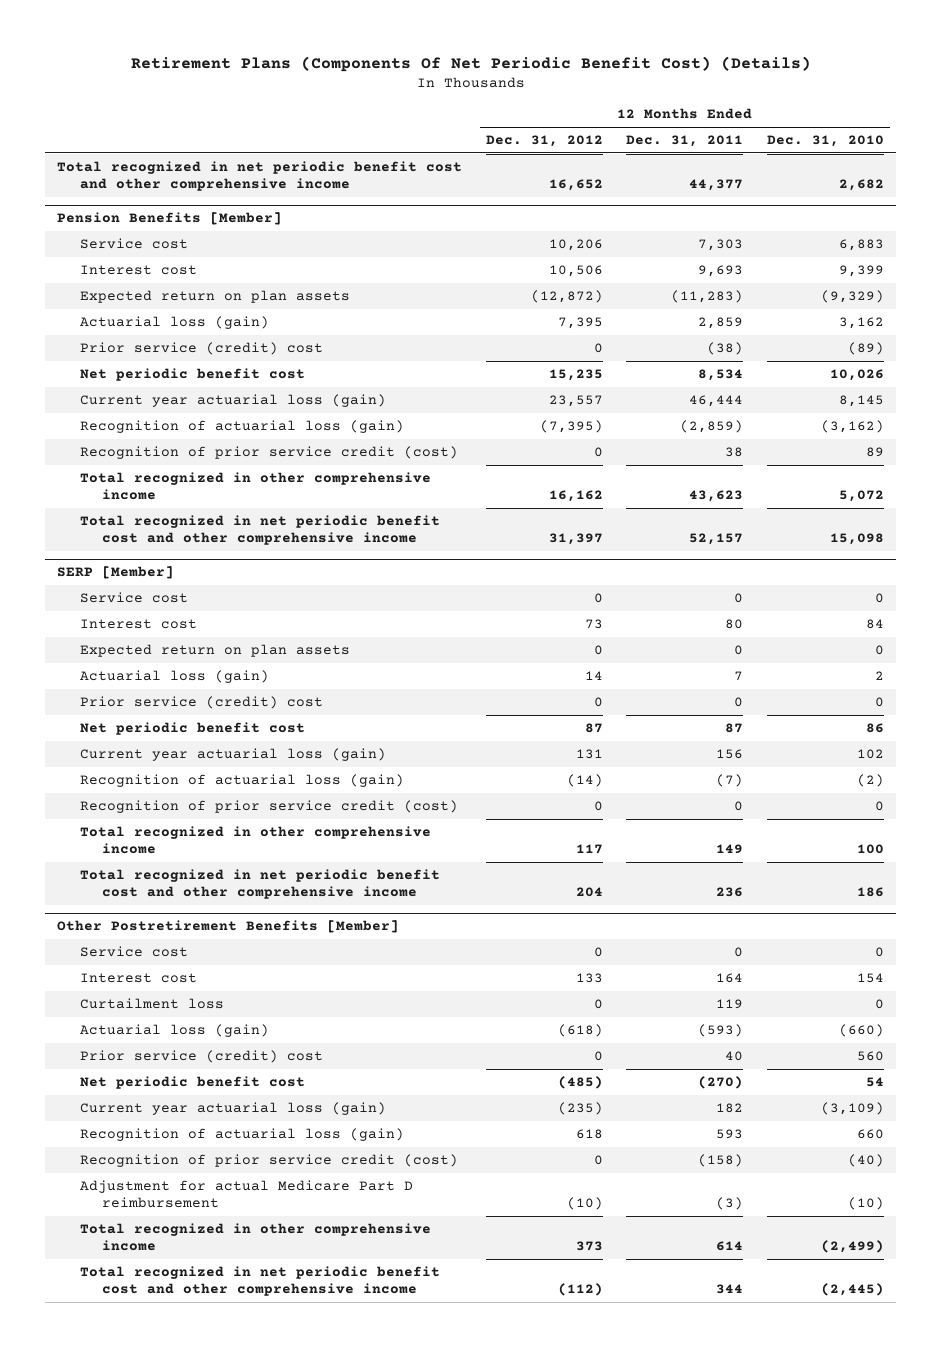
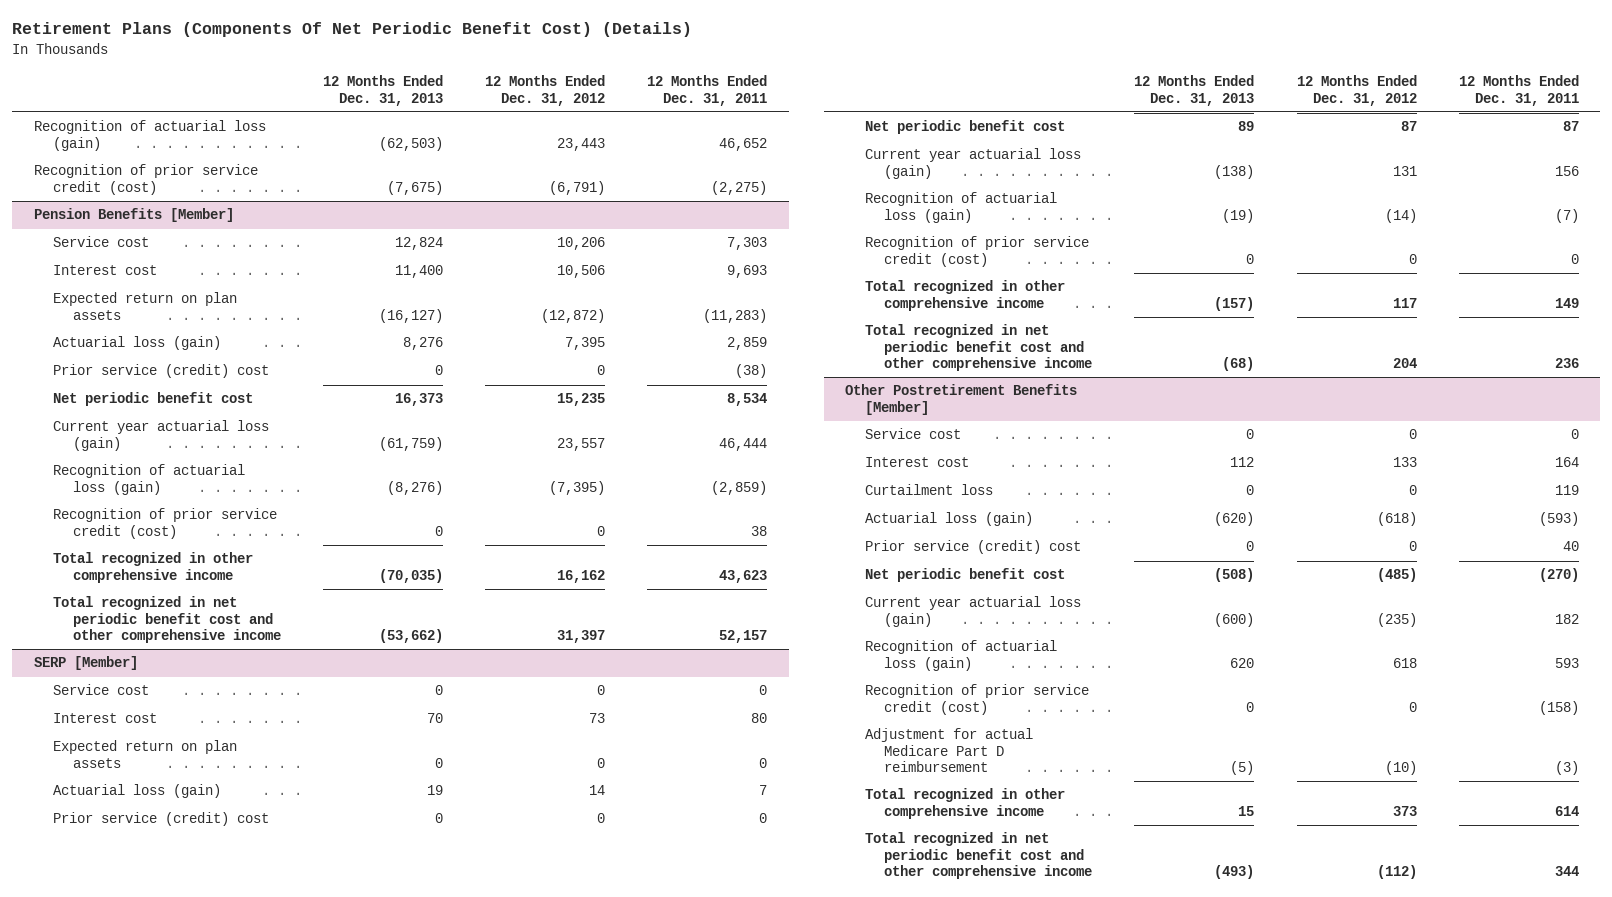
[767,135,885,148] Dec. 31, 2010 -> none
none -> [322,75,443,106] 12 Months Ended Dec. 31, 2013
[57,161,463,191] Total recognized in net periodic benefit cost and other comprehensive income -> none
none -> [33,120,266,151] Recognition of actuarial loss (gain)
none -> [33,164,258,195] Recognition of prior service credit (cost)

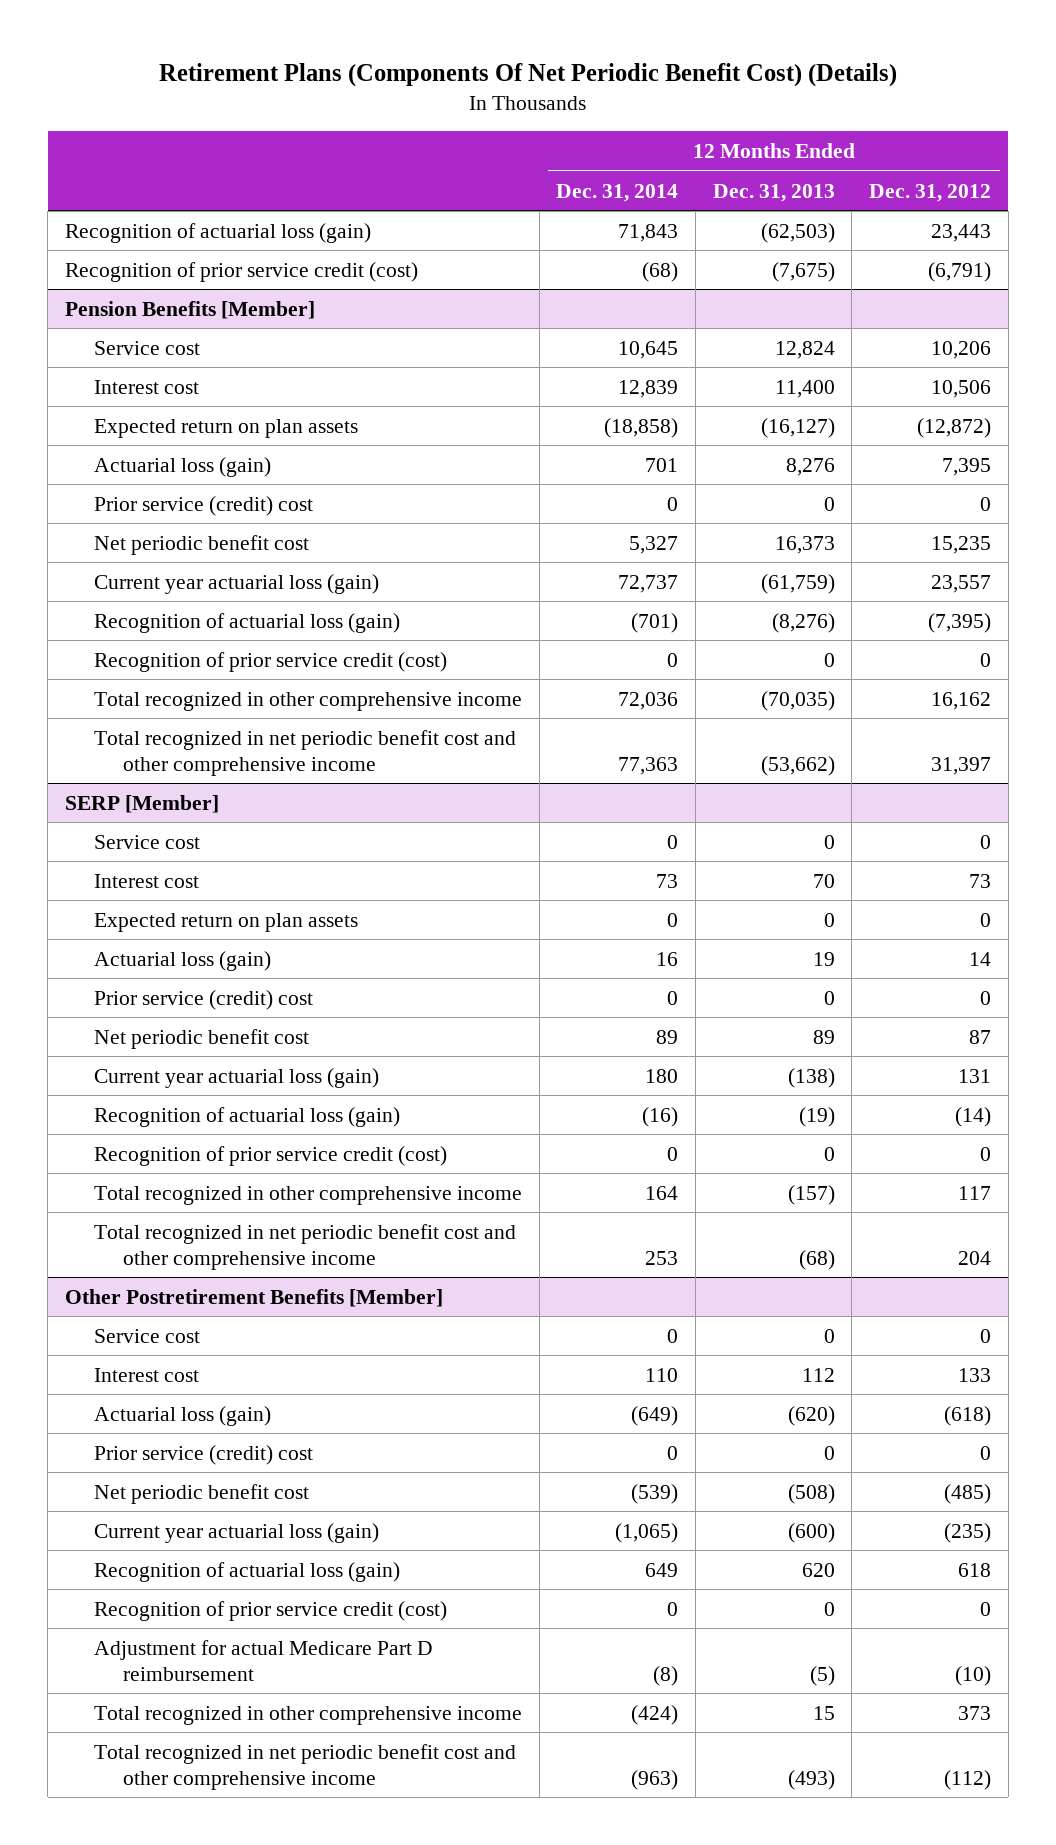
[647,75,768,106] 12 Months Ended Dec. 31, 2011 -> none
none -> [556,183,679,202] Dec. 31, 2014
[864,484,993,496] Curtailment loss -> none

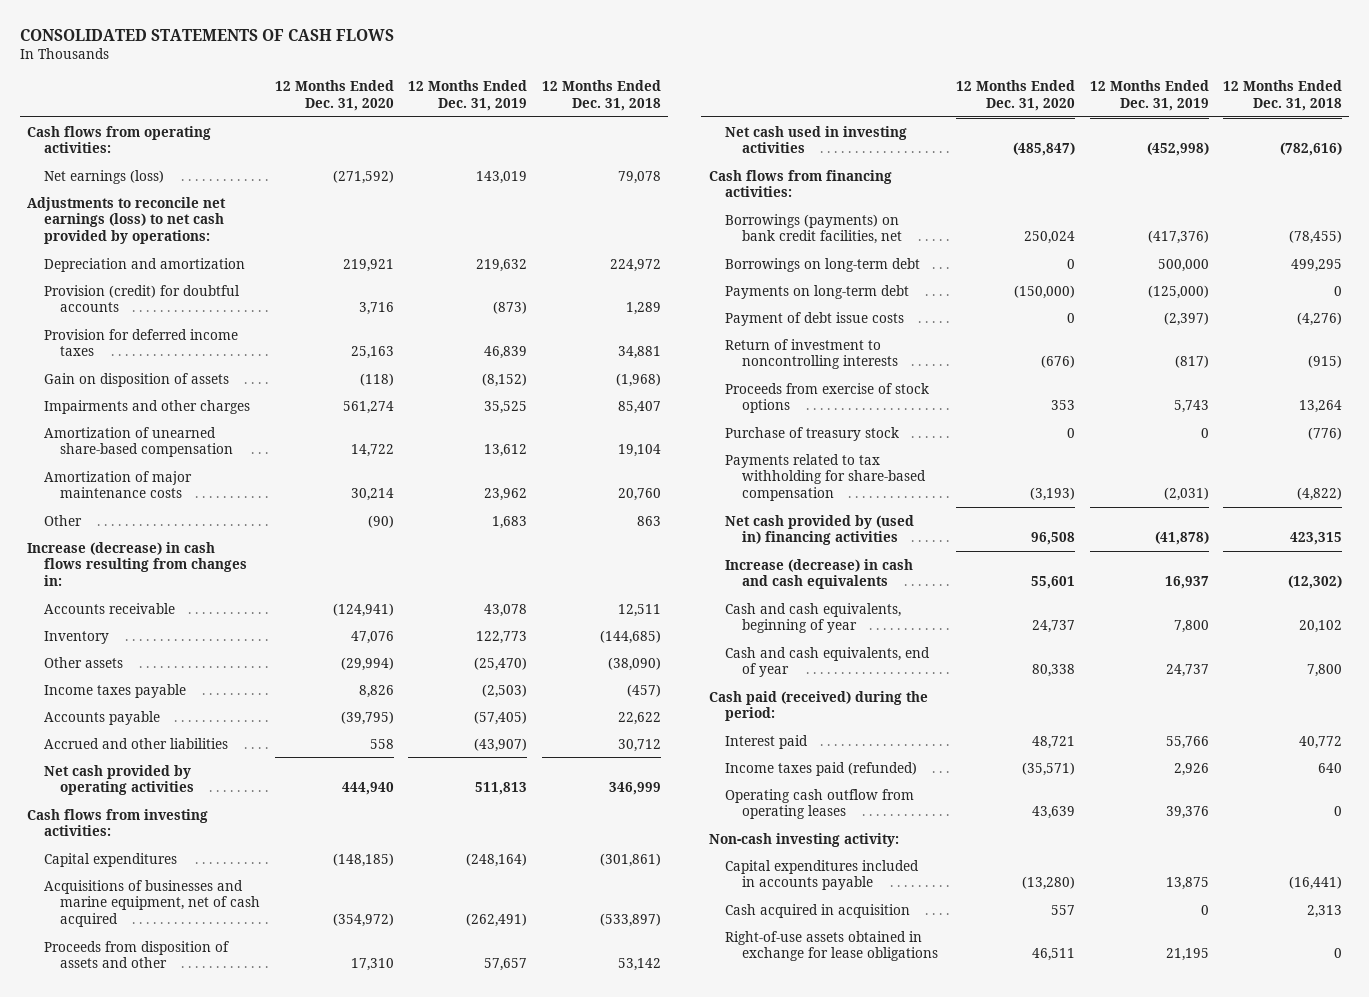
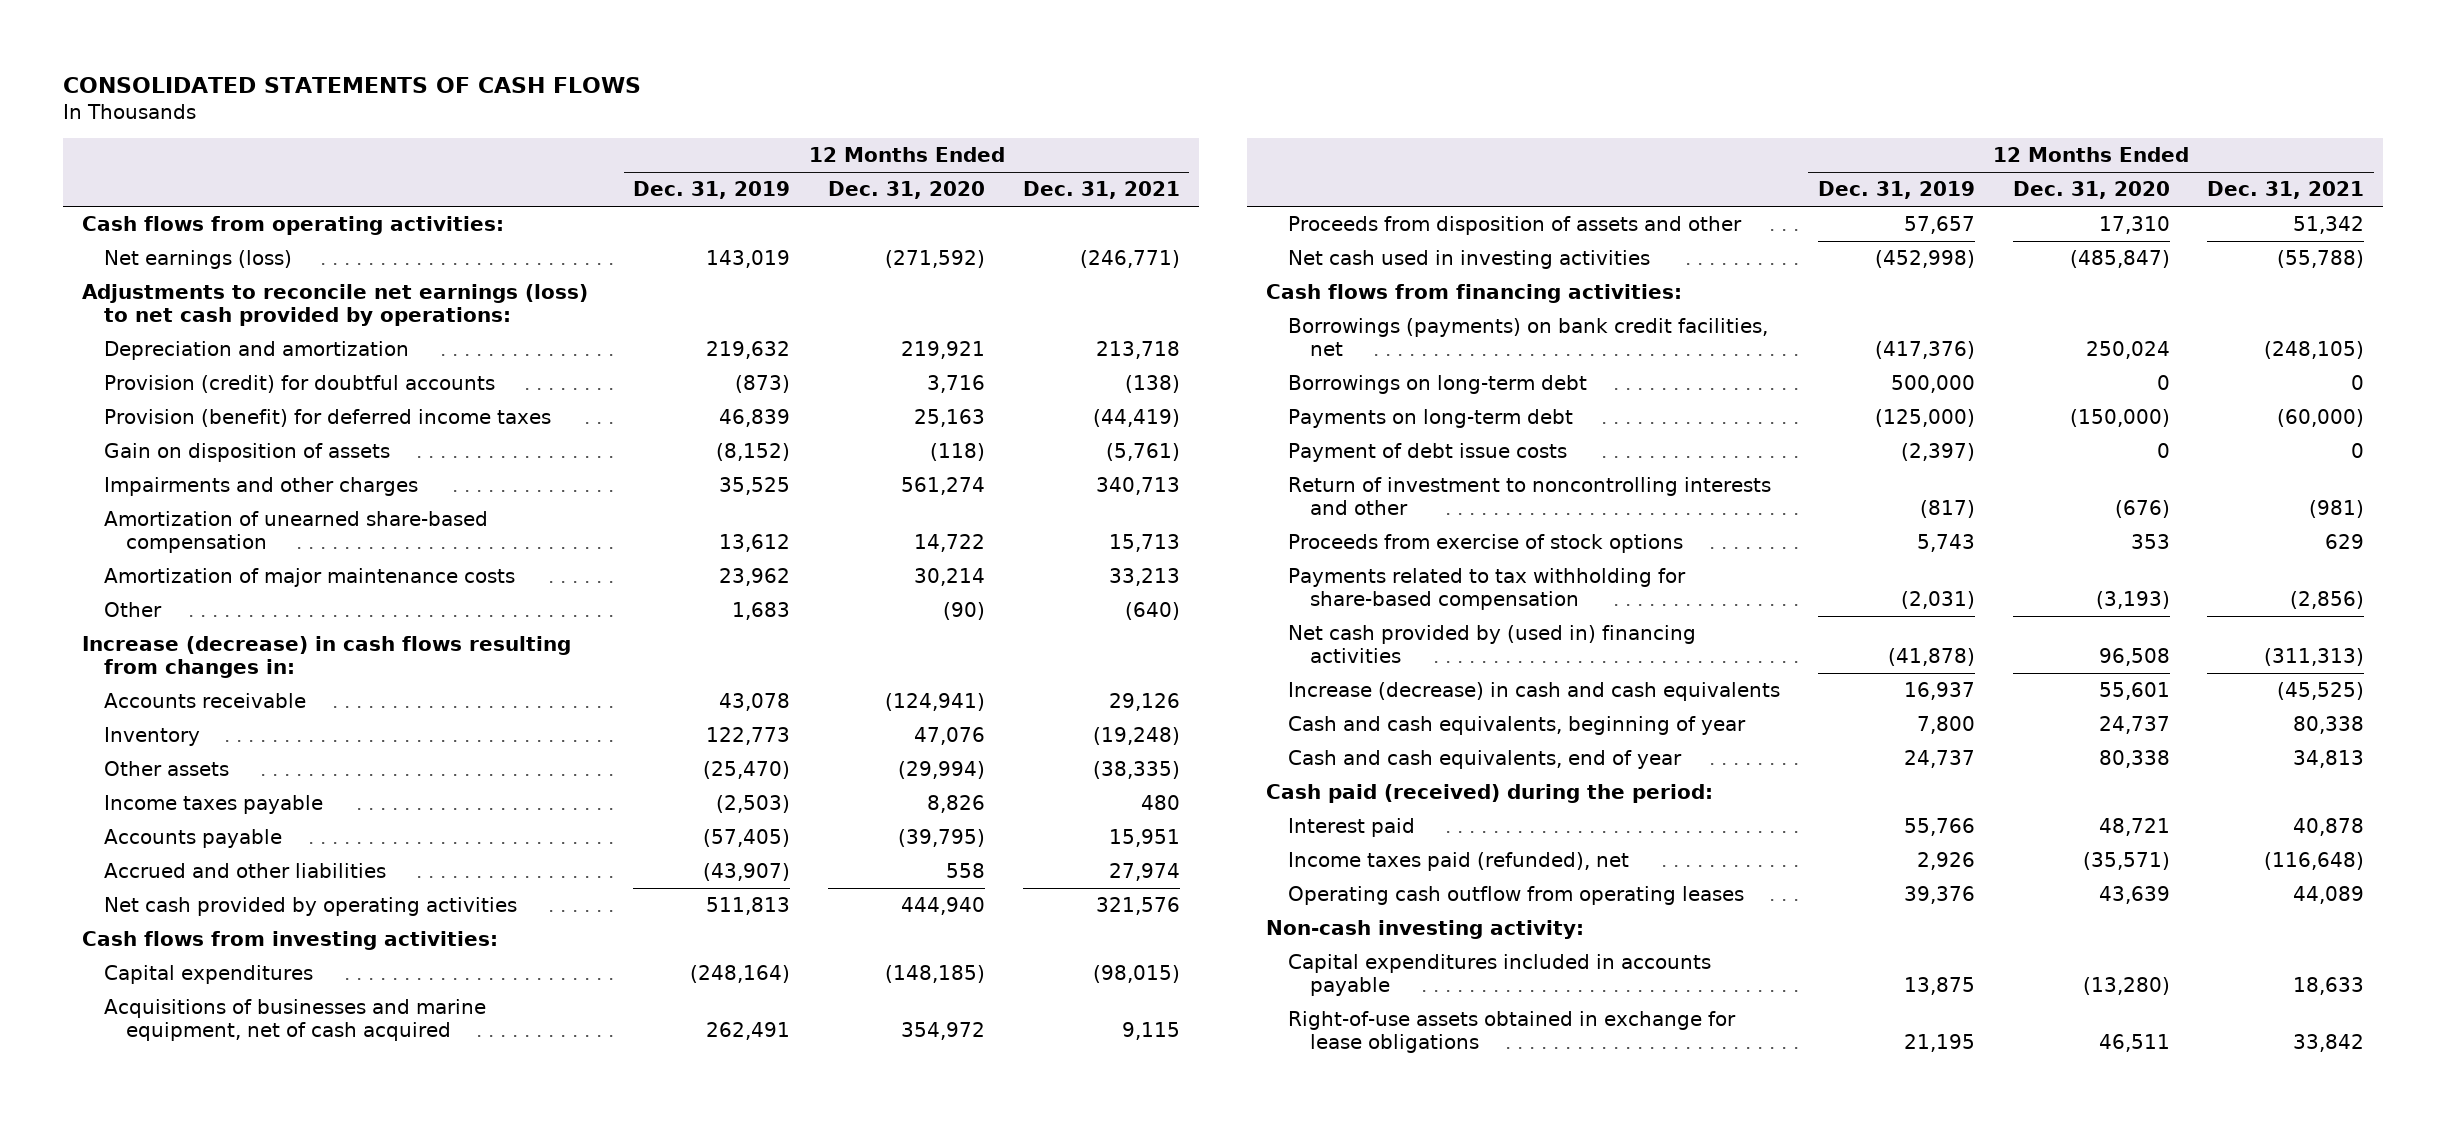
[541,79,661,111] 12 Months Ended Dec. 31, 2018 -> none
none -> [1022,181,1180,200] Dec. 31, 2021
[43,328,238,357] Provision for deferred income taxes -> [103,409,551,428] Provision (benefit) for deferred income taxes
[332,912,394,927] (354,972) -> [901,1022,986,1041] 354,972
[466,912,528,927] (262,491) -> [706,1022,791,1041] 262,491
[725,338,898,370] Return of investment to noncontrolling interests -> [1287,477,1771,516] Return of investment to noncontrolling interests and other
[725,426,900,441] Purchase of treasury stock -> none
[725,761,918,776] Income taxes paid (refunded) -> [1287,852,1629,872] Income taxes paid (refunded), net
[725,903,911,918] Cash acquired in acquisition -> none

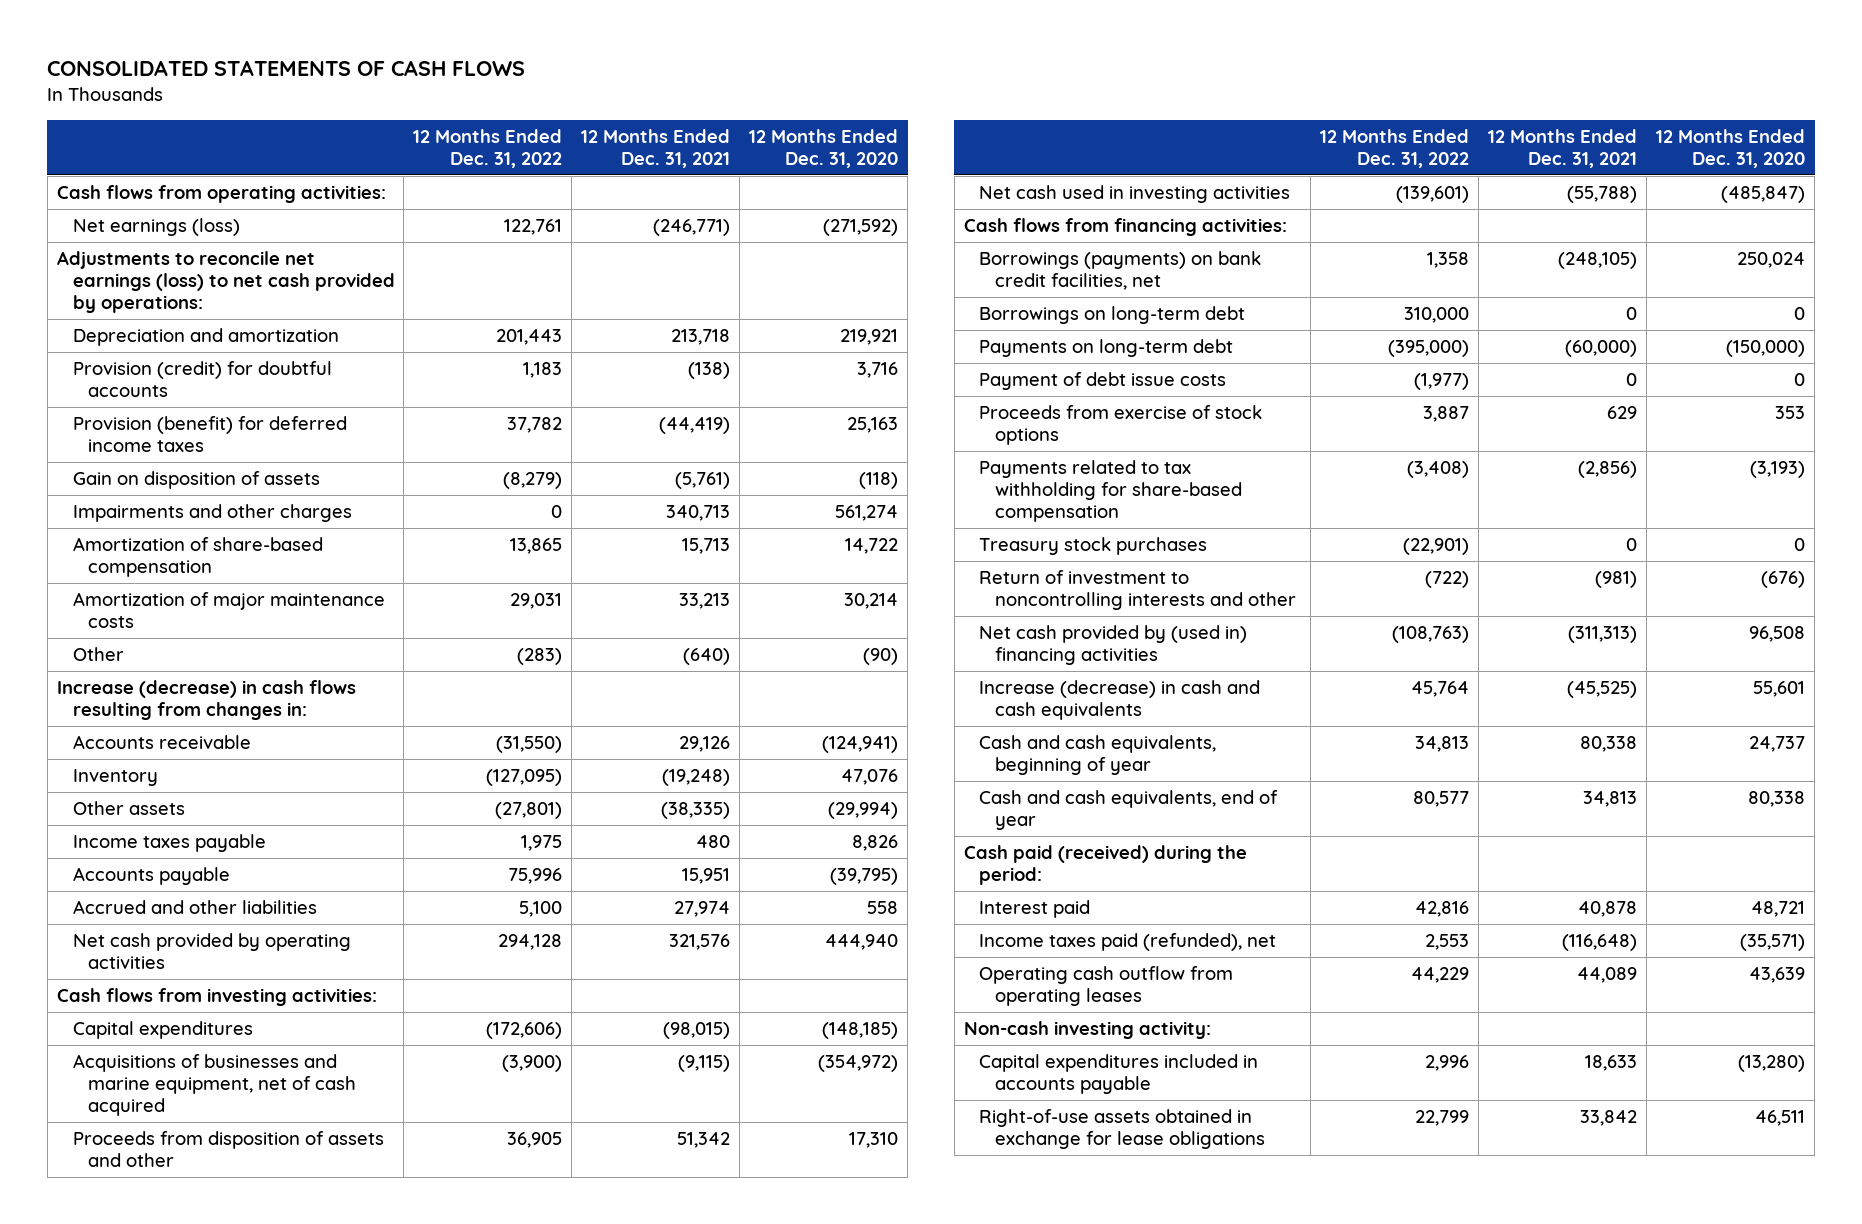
[633,181,791,200] Dec. 31, 2019 -> none
none -> [413,129,563,168] 12 Months Ended Dec. 31, 2022
[103,511,488,554] Amortization of unearned share-based compensation -> [72,537,323,577] Amortization of share-based compensation
[901,1022,986,1041] 354,972 -> [818,1055,899,1073] (354,972)
[1121,1022,1180,1041] 9,115 -> [678,1055,731,1073] (9,115)
none -> [979,537,1208,556] Treasury stock purchases
[1287,477,1771,516] Return of investment to noncontrolling interests and other -> [979,570,1297,610] Return of investment to noncontrolling interests and other

